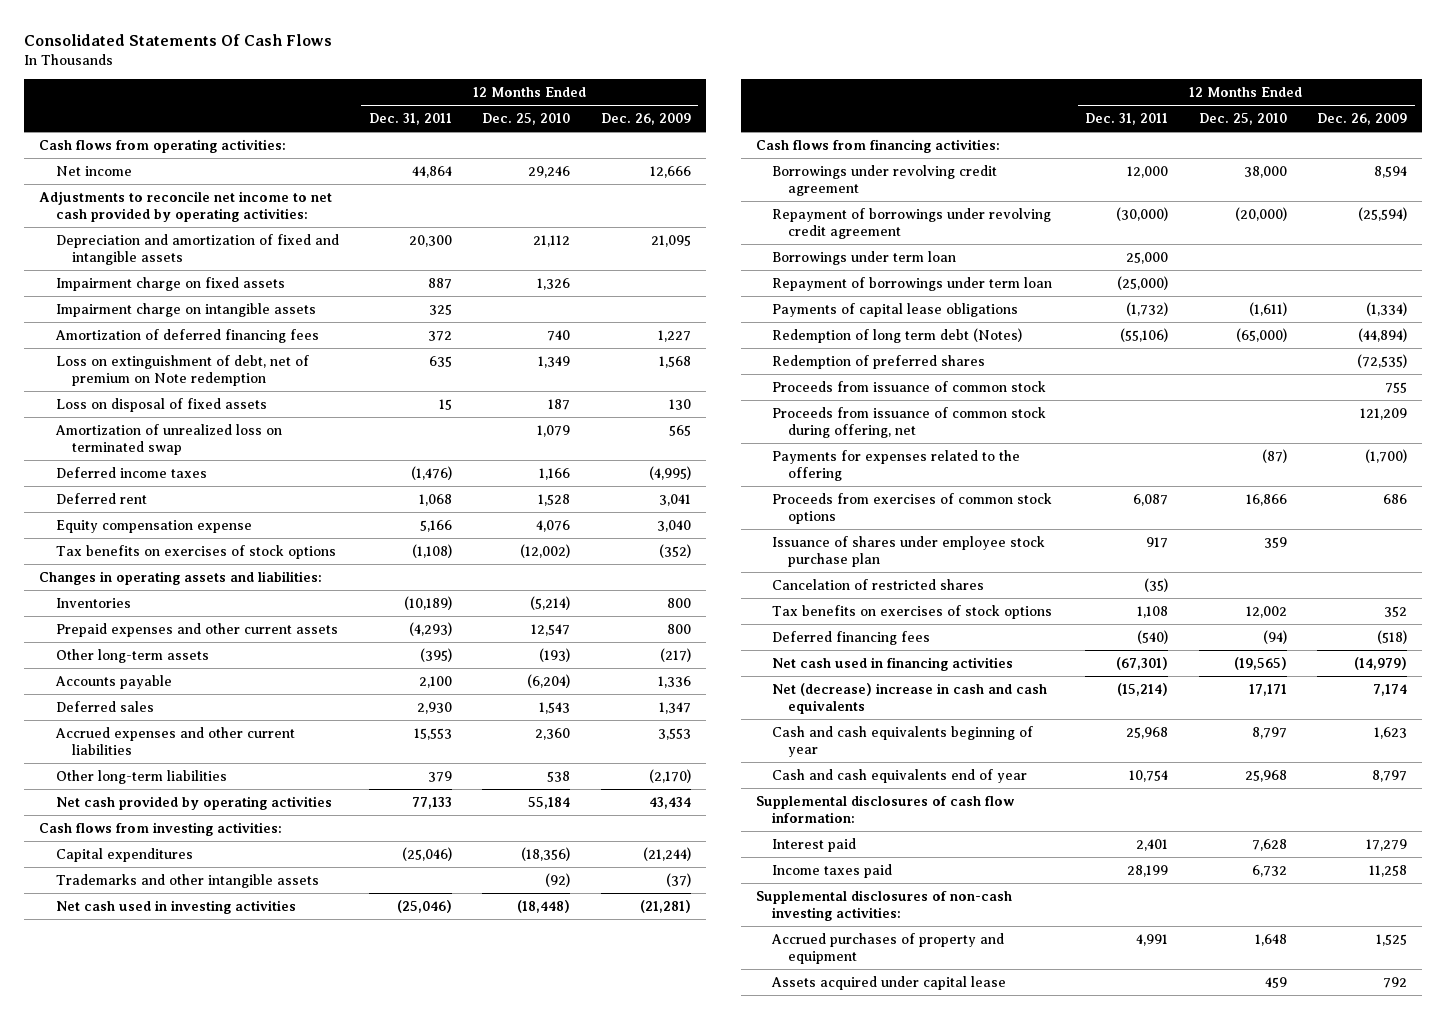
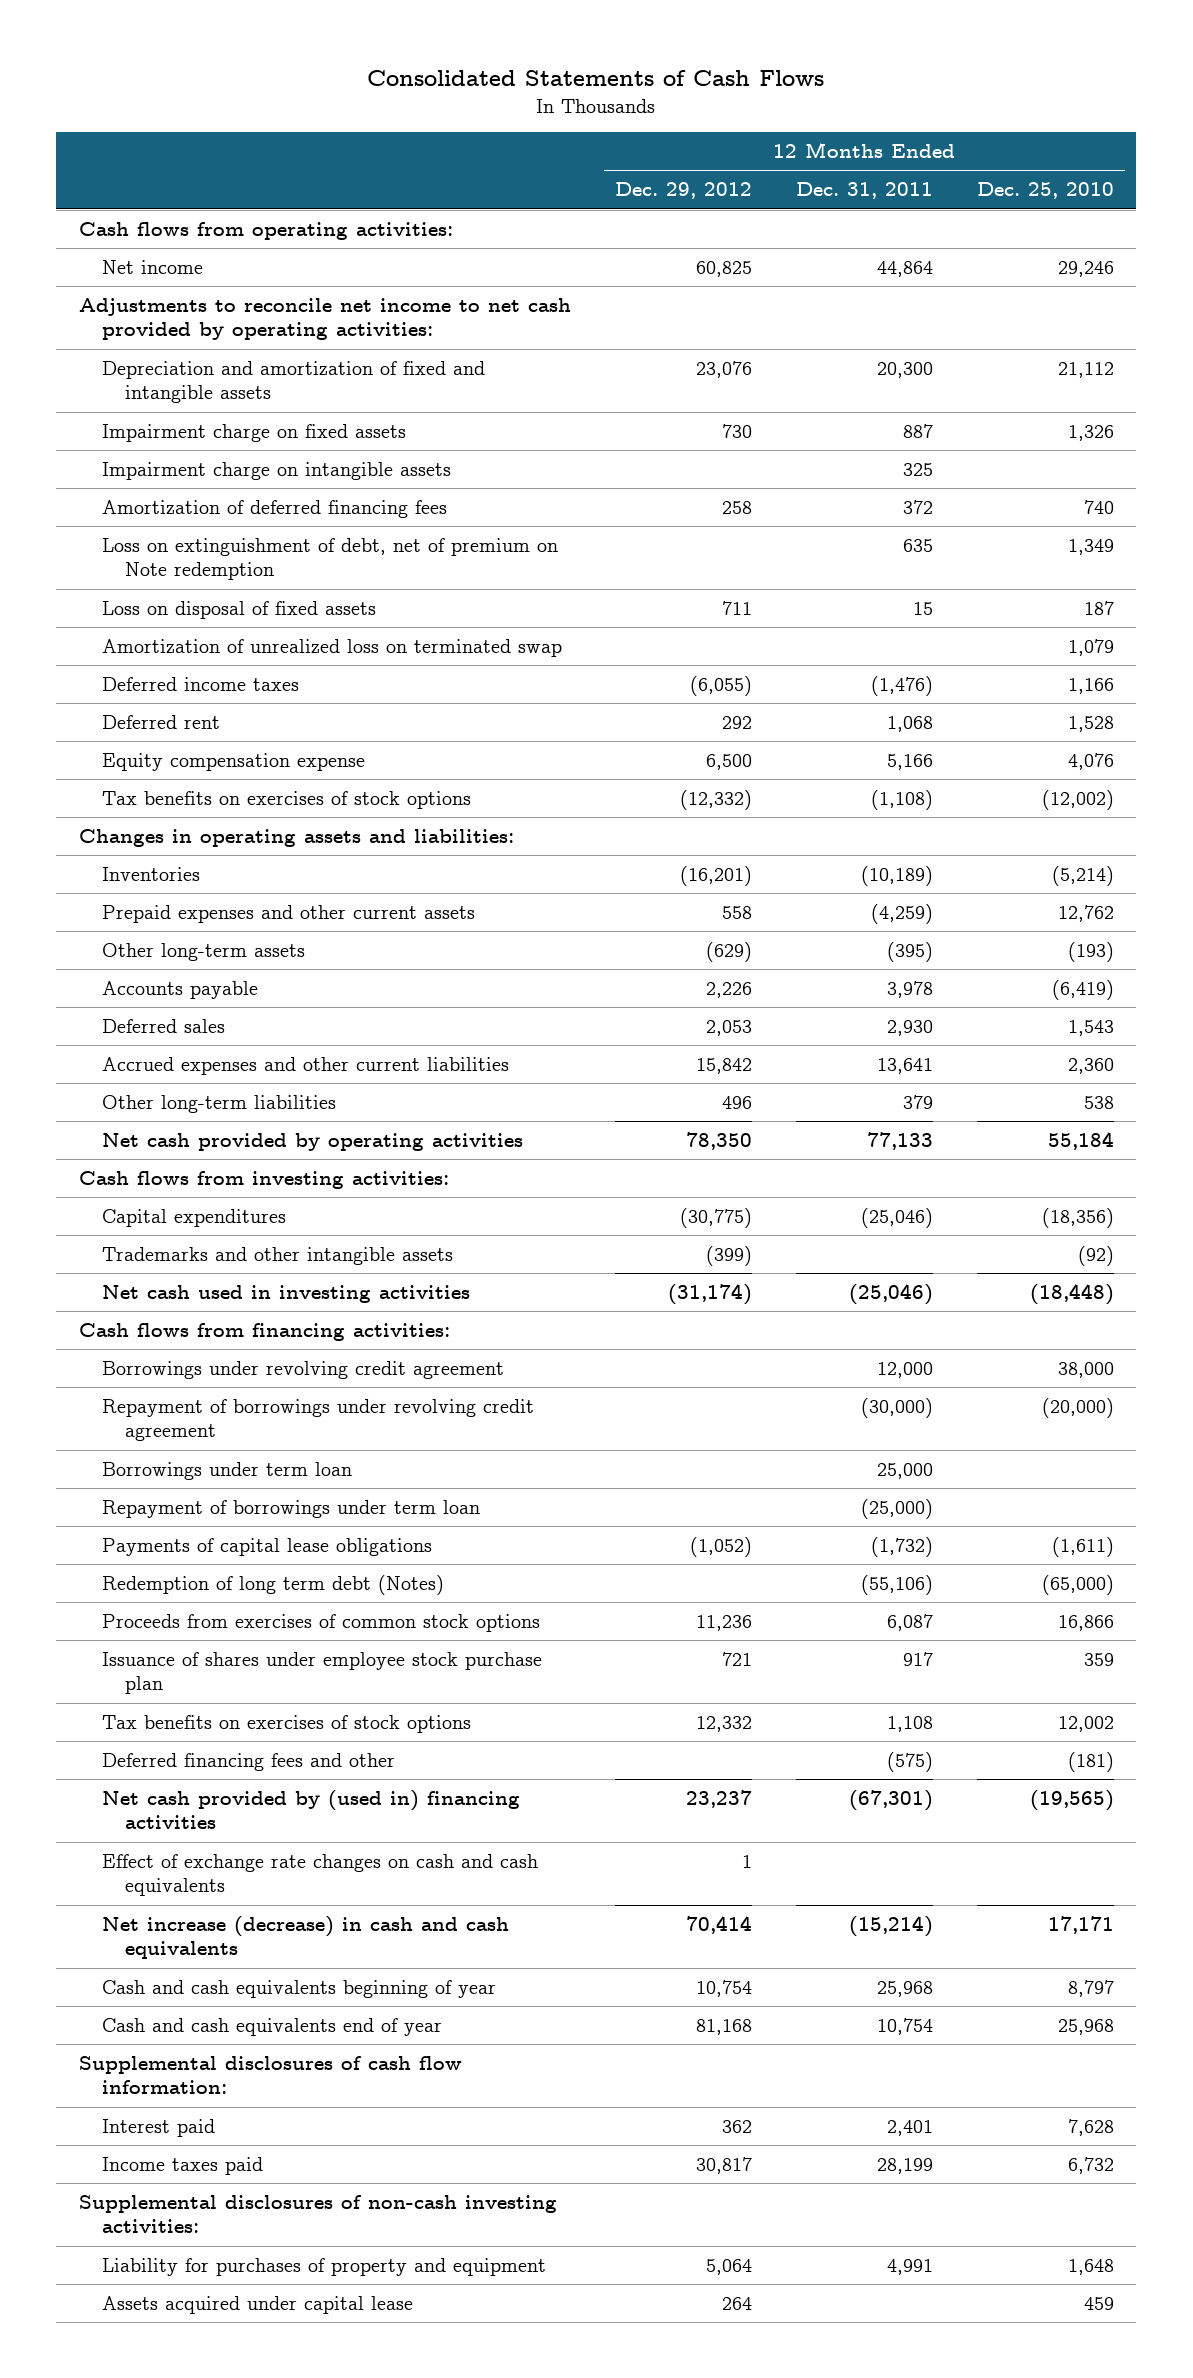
[24,33,333,46] Consolidated Statements Of Cash Flows -> [367,70,825,87] Consolidated Statements of Cash Flows
[600,113,691,126] Dec. 26, 2009 -> none
none -> [614,182,752,200] Dec. 29, 2012
[408,622,452,637] (4,293) -> [870,903,933,924] (4,259)
[531,624,571,637] 12,547 -> [1058,904,1115,922] 12,762
[418,676,452,689] 2,100 -> [886,980,933,998] 3,978
[527,674,571,689] (6,204) -> [1052,979,1115,1000] (6,419)
[413,728,452,741] 15,553 -> [876,1057,933,1074] 13,641
[771,355,985,370] Redemption of preferred shares -> none
[771,381,1046,393] Proceeds from issuance of common stock -> none
[771,407,1046,438] Proceeds from issuance of common stock during offering, net -> none
[771,450,1020,481] Payments for expenses related to the offering -> none
[771,579,984,591] Cancelation of restricted shares -> none
[771,631,930,646] Deferred financing fees -> [101,1752,395,1771] Deferred financing fees and other
[1137,630,1169,645] (540) -> [886,1751,933,1772] (575)
[1262,630,1287,645] (94) -> [1068,1751,1115,1772] (181)
[771,657,1013,672] Net cash used in financing activities -> [101,1789,520,1830] Net cash provided by (used in) financing activities
none -> [101,1853,538,1897] Effect of exchange rate changes on cash and cash equivalents
[771,683,1047,714] Net (decrease) increase in cash and cash equivalents -> [101,1915,509,1960] Net increase (decrease) in cash and cash equivalents
[770,933,1004,964] Accrued purchases of property and equipment -> [101,2257,546,2276] Liability for purchases of property and equipment

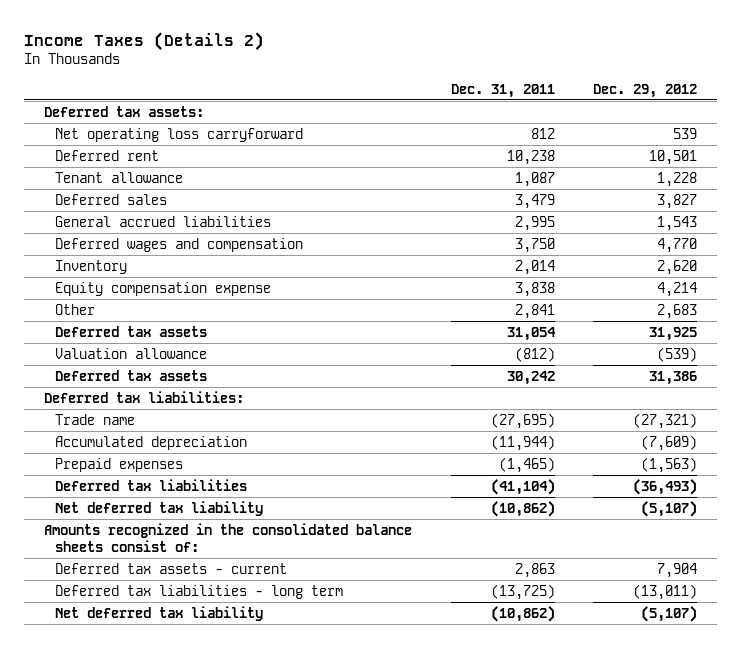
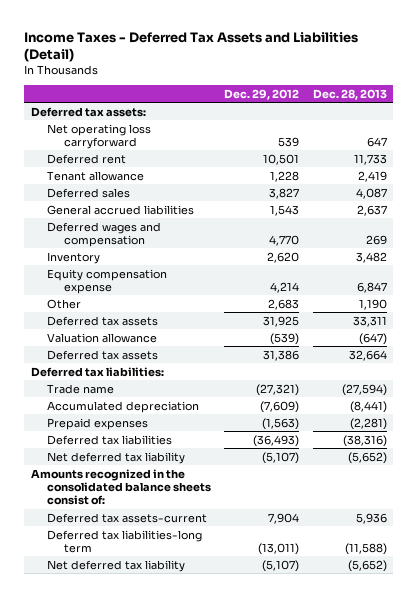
[24,31,265,51] Income Taxes (Details 2) -> [24,31,359,63] Income Taxes - Deferred Tax Assets and Liabilities (Detail)
[450,83,555,98] Dec. 31, 2011 -> none
none -> [312,89,387,101] Dec. 28, 2013
[54,562,287,574] Deferred tax assets - current -> [47,512,208,523] Deferred tax assets-current
[54,584,343,599] Deferred tax liabilities - long term -> [47,529,203,554] Deferred tax liabilities-long term

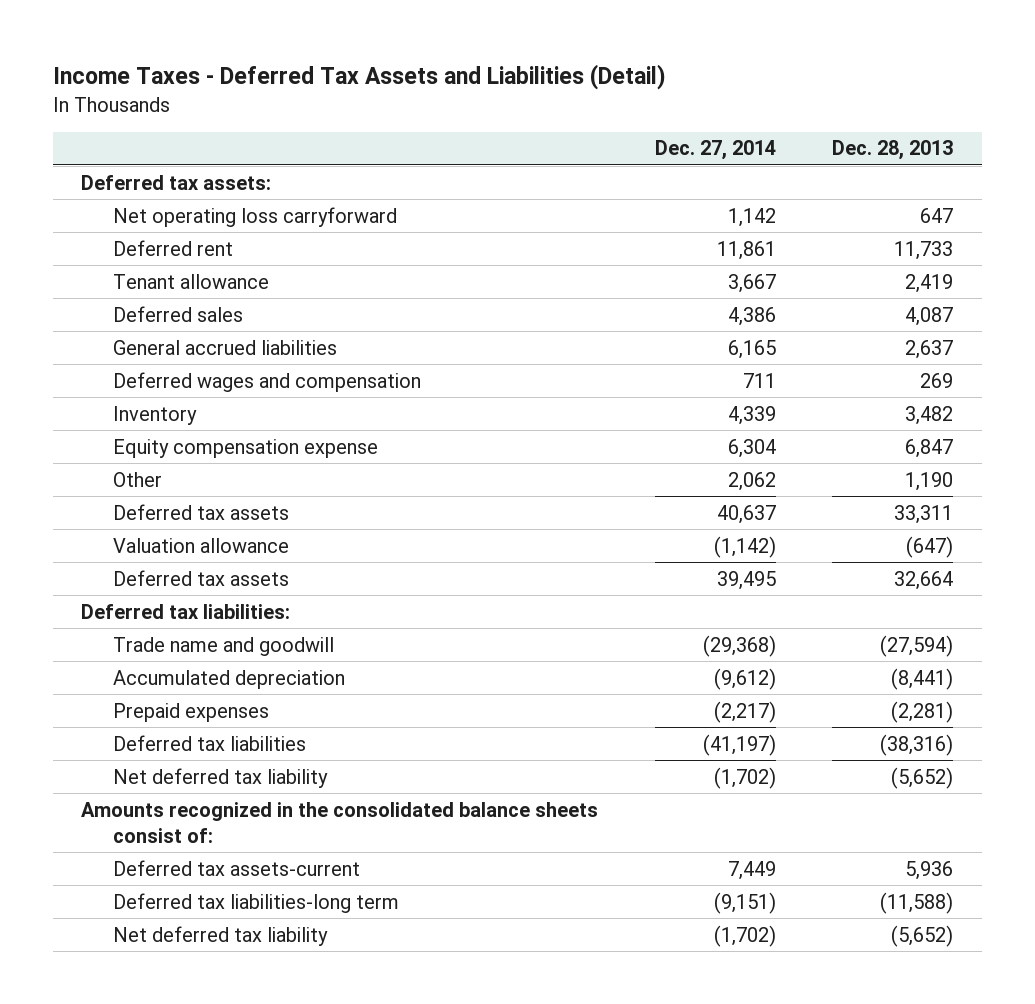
[224,89,300,101] Dec. 29, 2012 -> none
none -> [654,140,776,161] Dec. 27, 2014
[47,383,115,394] Trade name -> [113,636,335,656] Trade name and goodwill

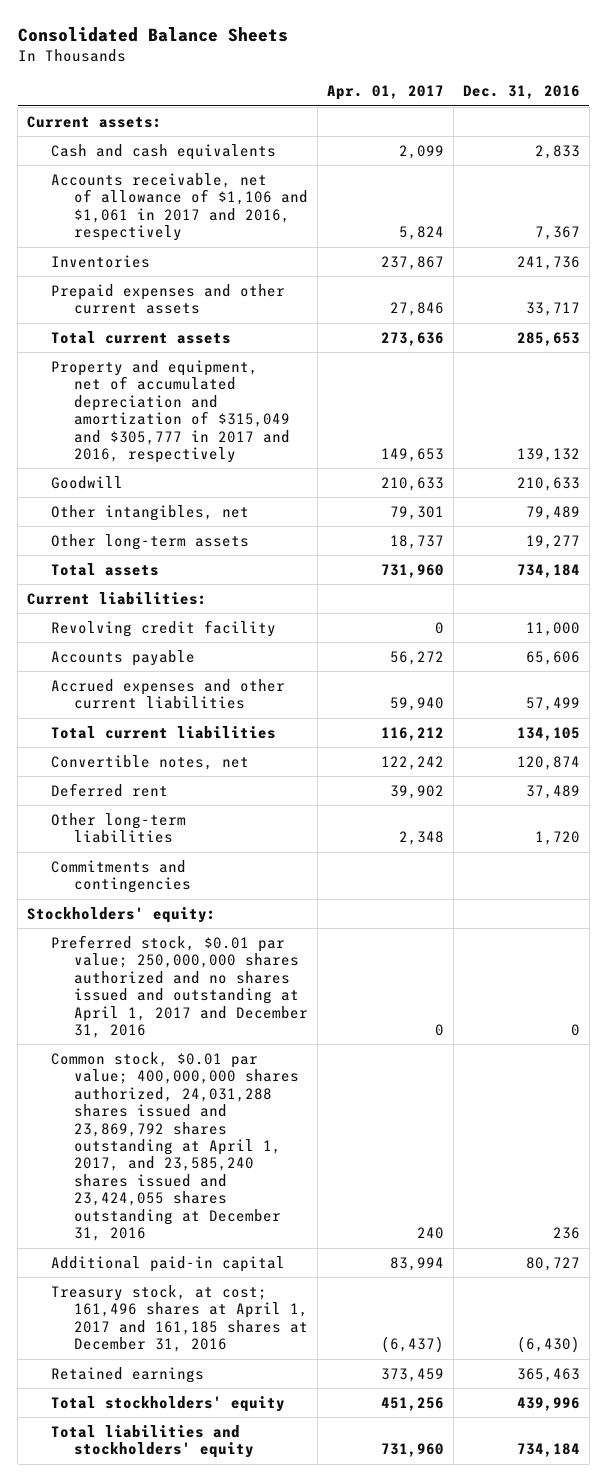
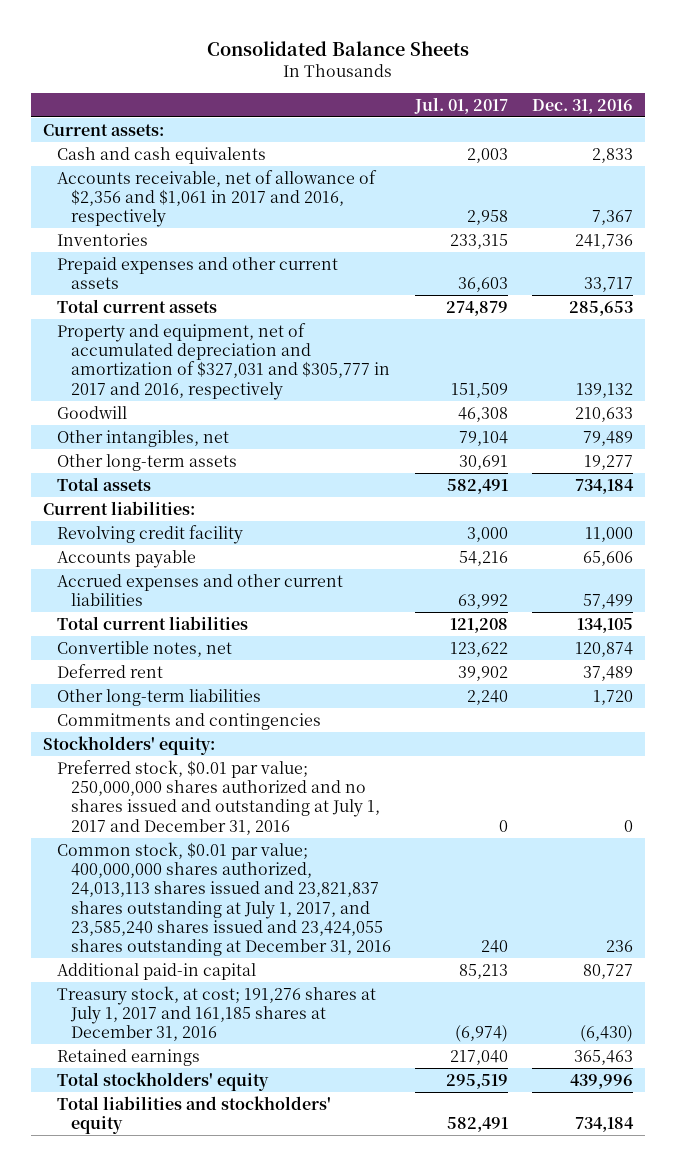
[326,85,444,101] Apr. 01, 2017 -> none
none -> [414,96,509,114] Jul. 01, 2017
[50,172,309,242] Accounts receivable, net of allowance of $1,106 and $1,061 in 2017 and 2016, respectively -> [57,169,378,228] Accounts receivable, net of allowance of $2,356 and $1,061 in 2017 and 2016, respectively
[50,359,291,464] Property and equipment, net of accumulated depreciation and amortization of $315,049 and $305,777 in 2017 and 2016, respectively -> [57,322,391,400] Property and equipment, net of accumulated depreciation and amortization of $327,031 and $305,777 in 2017 and 2016, respectively
[50,934,309,1039] Preferred stock, $0.01 par value; 250,000,000 shares authorized and no shares issued and outstanding at April 1, 2017 and December 31, 2016 -> [57,759,381,835] Preferred stock, $0.01 par value; 250,000,000 shares authorized and no shares issued and outstanding at July 1, 2017 and December 31, 2016
[50,1051,300,1242] Common stock, $0.01 par value; 400,000,000 shares authorized, 24,031,288 shares issued and 23,869,792 shares outstanding at April 1, 2017, and 23,585,240 shares issued and 23,424,055 shares outstanding at December 31, 2016 -> [57,841,392,957] Common stock, $0.01 par value; 400,000,000 shares authorized, 24,013,113 shares issued and 23,821,837 shares outstanding at July 1, 2017, and 23,585,240 shares issued and 23,424,055 shares outstanding at December 31, 2016
[50,1284,309,1353] Treasury stock, at cost; 161,496 shares at April 1, 2017 and 161,185 shares at December 31, 2016 -> [57,985,377,1042] Treasury stock, at cost; 191,276 shares at July 1, 2017 and 161,185 shares at December 31, 2016

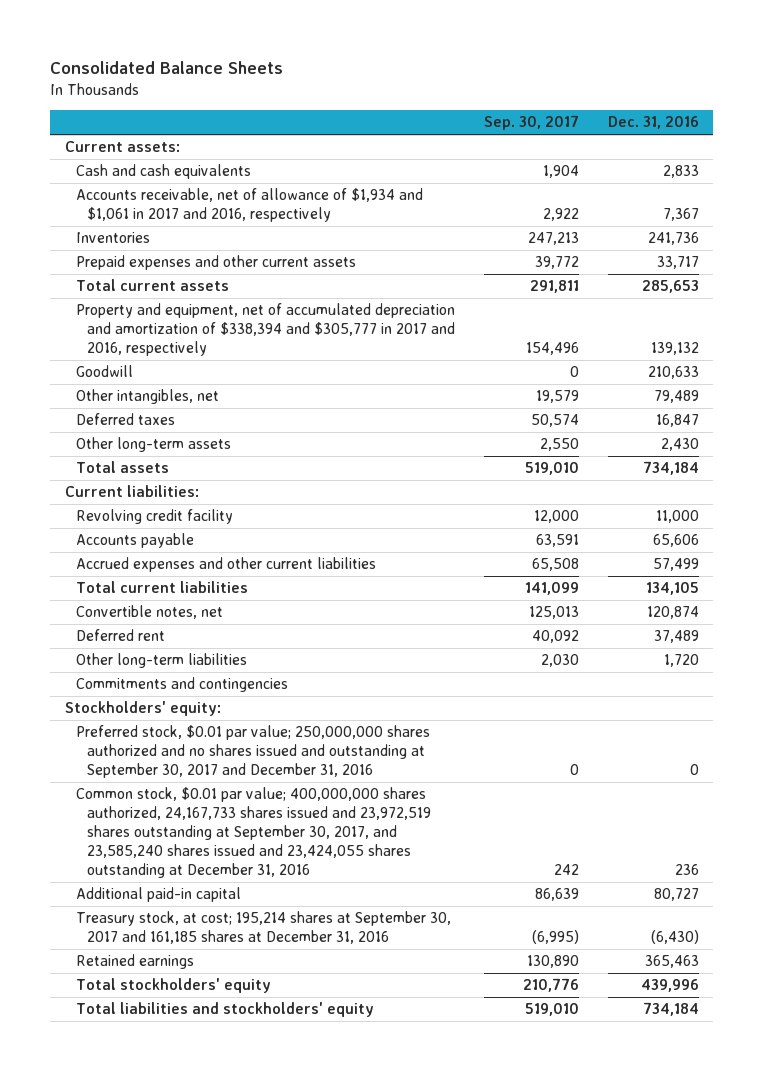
[414,96,509,114] Jul. 01, 2017 -> none
none -> [483,115,579,131] Sep. 30, 2017
[57,169,378,228] Accounts receivable, net of allowance of $2,356 and $1,061 in 2017 and 2016, respectively -> [75,188,423,223] Accounts receivable, net of allowance of $1,934 and $1,061 in 2017 and 2016, respectively
[57,322,391,400] Property and equipment, net of accumulated depreciation and amortization of $327,031 and $305,777 in 2017 and 2016, respectively -> [75,303,456,357] Property and equipment, net of accumulated depreciation and amortization of $338,394 and $305,777 in 2017 and 2016, respectively
none -> [75,413,175,426] Deferred taxes
[583,454,633,470] 19,277 -> [660,438,699,452] 2,430
[57,759,381,835] Preferred stock, $0.01 par value; 250,000,000 shares authorized and no shares issued and outstanding at July 1, 2017 and December 31, 2016 -> [75,725,430,779] Preferred stock, $0.01 par value; 250,000,000 shares authorized and no shares issued and outstanding at September 30, 2017 and December 31, 2016
[57,841,392,957] Common stock, $0.01 par value; 400,000,000 shares authorized, 24,013,113 shares issued and 23,821,837 shares outstanding at July 1, 2017, and 23,585,240 shares issued and 23,424,055 shares outstanding at December 31, 2016 -> [75,787,432,879] Common stock, $0.01 par value; 400,000,000 shares authorized, 24,167,733 shares issued and 23,972,519 shares outstanding at September 30, 2017, and 23,585,240 shares issued and 23,424,055 shares outstanding at December 31, 2016
[57,985,377,1042] Treasury stock, at cost; 191,276 shares at July 1, 2017 and 161,185 shares at December 31, 2016 -> [75,911,451,945] Treasury stock, at cost; 195,214 shares at September 30, 2017 and 161,185 shares at December 31, 2016

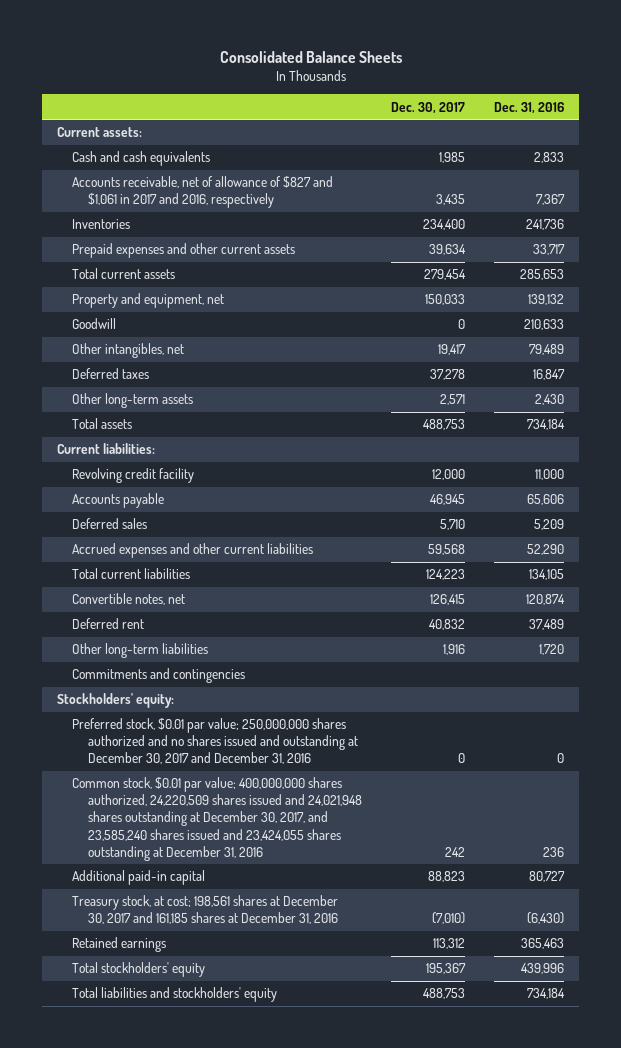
[483,115,579,131] Sep. 30, 2017 -> none
none -> [391,101,466,114] Dec. 30, 2017
[75,188,423,223] Accounts receivable, net of allowance of $1,934 and $1,061 in 2017 and 2016, respectively -> [72,176,334,209] Accounts receivable, net of allowance of $827 and $1,061 in 2017 and 2016, respectively
[75,303,456,357] Property and equipment, net of accumulated depreciation and amortization of $338,394 and $305,777 in 2017 and 2016, respectively -> [72,293,225,309] Property and equipment, net
none -> [72,518,148,530] Deferred sales
[652,558,699,572] 57,499 -> [527,544,565,556] 52,290
[75,725,430,779] Preferred stock, $0.01 par value; 250,000,000 shares authorized and no shares issued and outstanding at September 30, 2017 and December 31, 2016 -> [72,718,359,765] Preferred stock, $0.01 par value; 250,000,000 shares authorized and no shares issued and outstanding at December 30, 2017 and December 31, 2016
[75,787,432,879] Common stock, $0.01 par value; 400,000,000 shares authorized, 24,167,733 shares issued and 23,972,519 shares outstanding at September 30, 2017, and 23,585,240 shares issued and 23,424,055 shares outstanding at December 31, 2016 -> [72,777,363,861] Common stock, $0.01 par value; 400,000,000 shares authorized, 24,220,509 shares issued and 24,021,948 shares outstanding at December 30, 2017, and 23,585,240 shares issued and 23,424,055 shares outstanding at December 31, 2016
[75,911,451,945] Treasury stock, at cost; 195,214 shares at September 30, 2017 and 161,185 shares at December 31, 2016 -> [72,895,339,925] Treasury stock, at cost; 198,561 shares at December 30, 2017 and 161,185 shares at December 31, 2016

